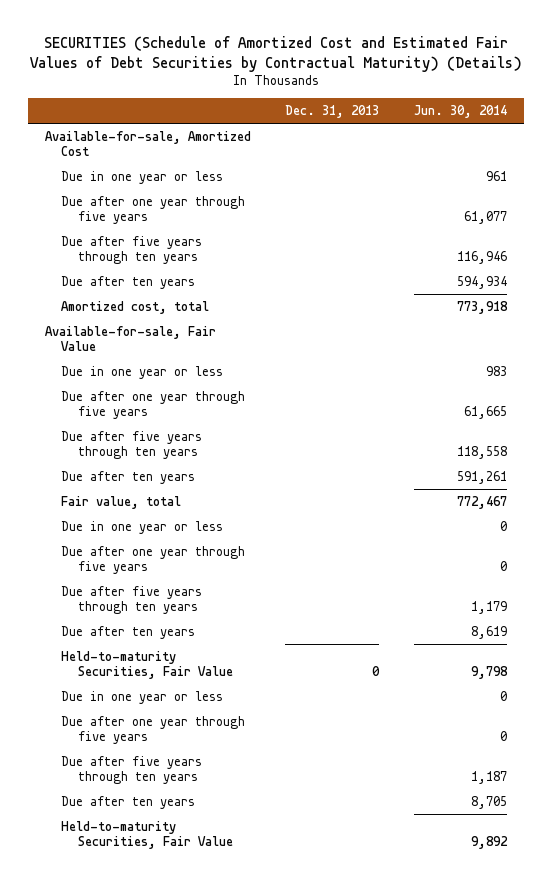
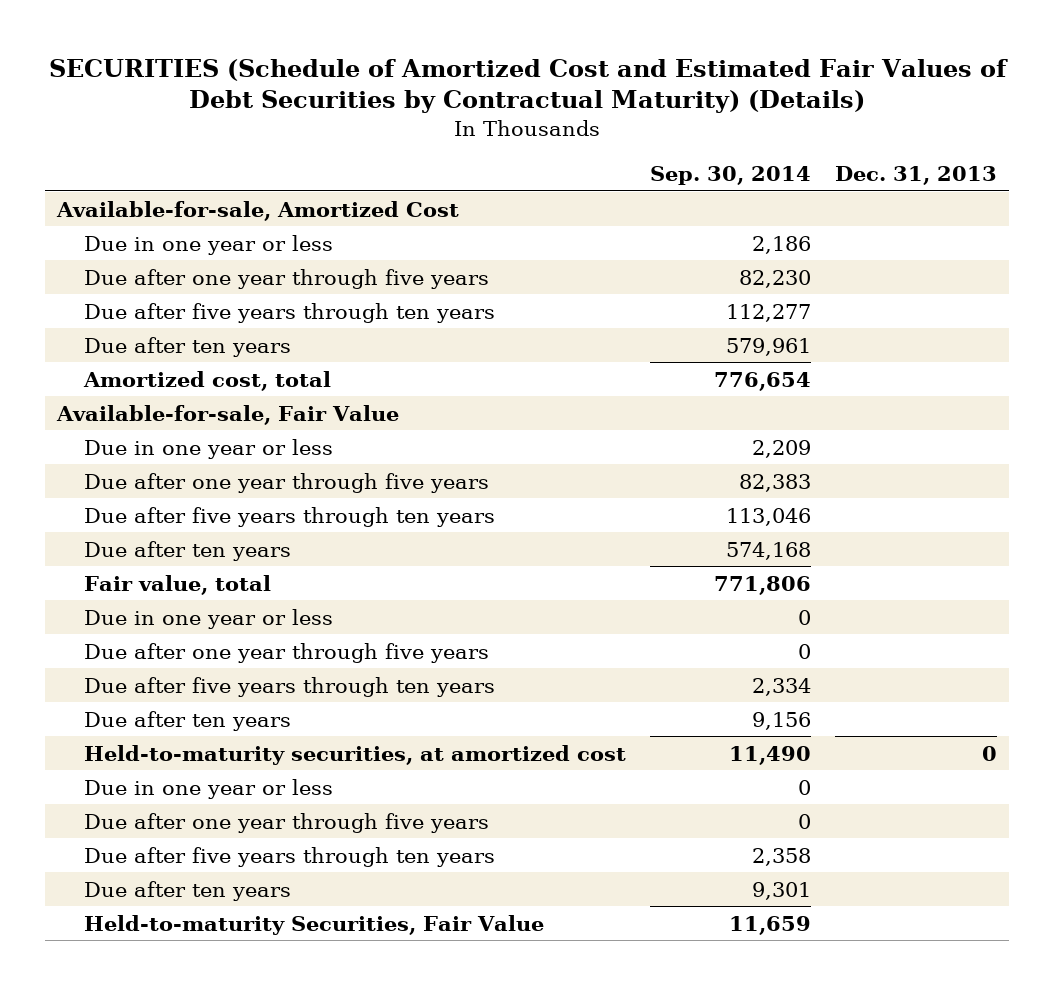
[413,105,507,119] Jun. 30, 2014 -> none
none -> [649,166,811,186] Sep. 30, 2014
[61,650,233,680] Held-to-maturity Securities, Fair Value -> [83,744,626,765] Held-to-maturity securities, at amortized cost

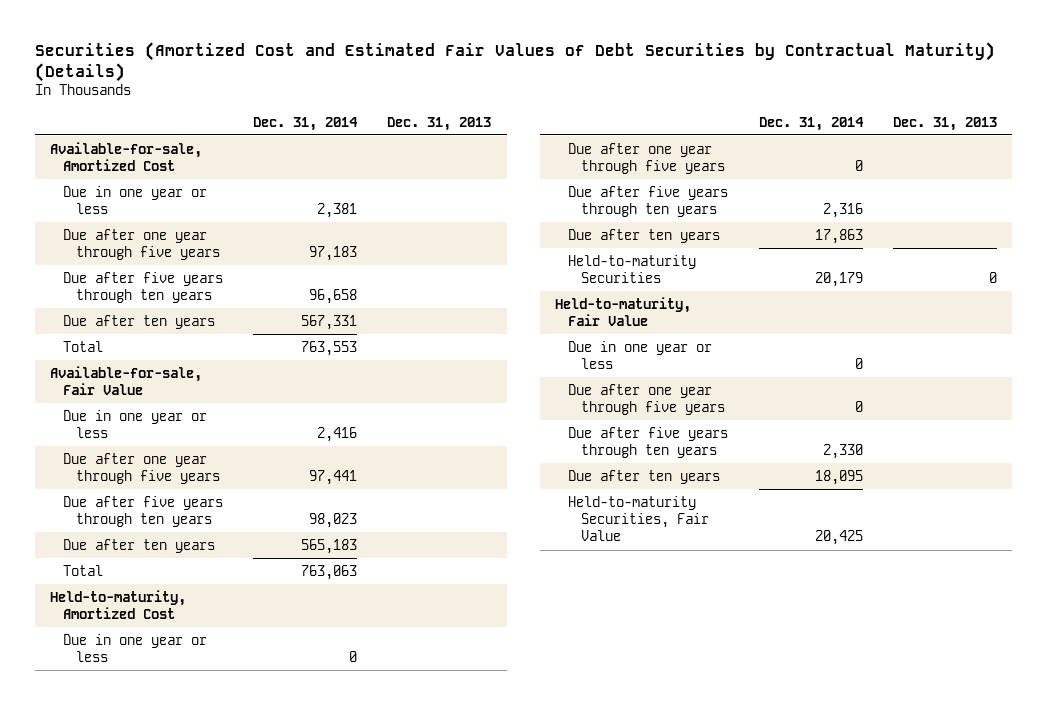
[49,58,1009,114] SECURITIES (Schedule of Amortized Cost and Estimated Fair Values of Debt Securities by Contractual Maturity) (Details) -> [35,42,996,83] Securities (Amortized Cost and Estimated Fair Values of Debt Securities by Contractual Maturity) (Details)
[649,166,811,186] Sep. 30, 2014 -> none
none -> [253,116,359,131] Dec. 31, 2014
[82,370,331,391] Amortized cost, total -> [63,340,104,352] Total
[83,574,271,595] Fair value, total -> [63,564,104,576] Total
none -> [50,589,187,620] Held-to-maturity, Amortized Cost
[83,744,626,765] Held-to-maturity securities, at amortized cost -> [568,254,697,284] Held-to-maturity Securities
none -> [555,296,692,327] Held-to-maturity, Fair Value

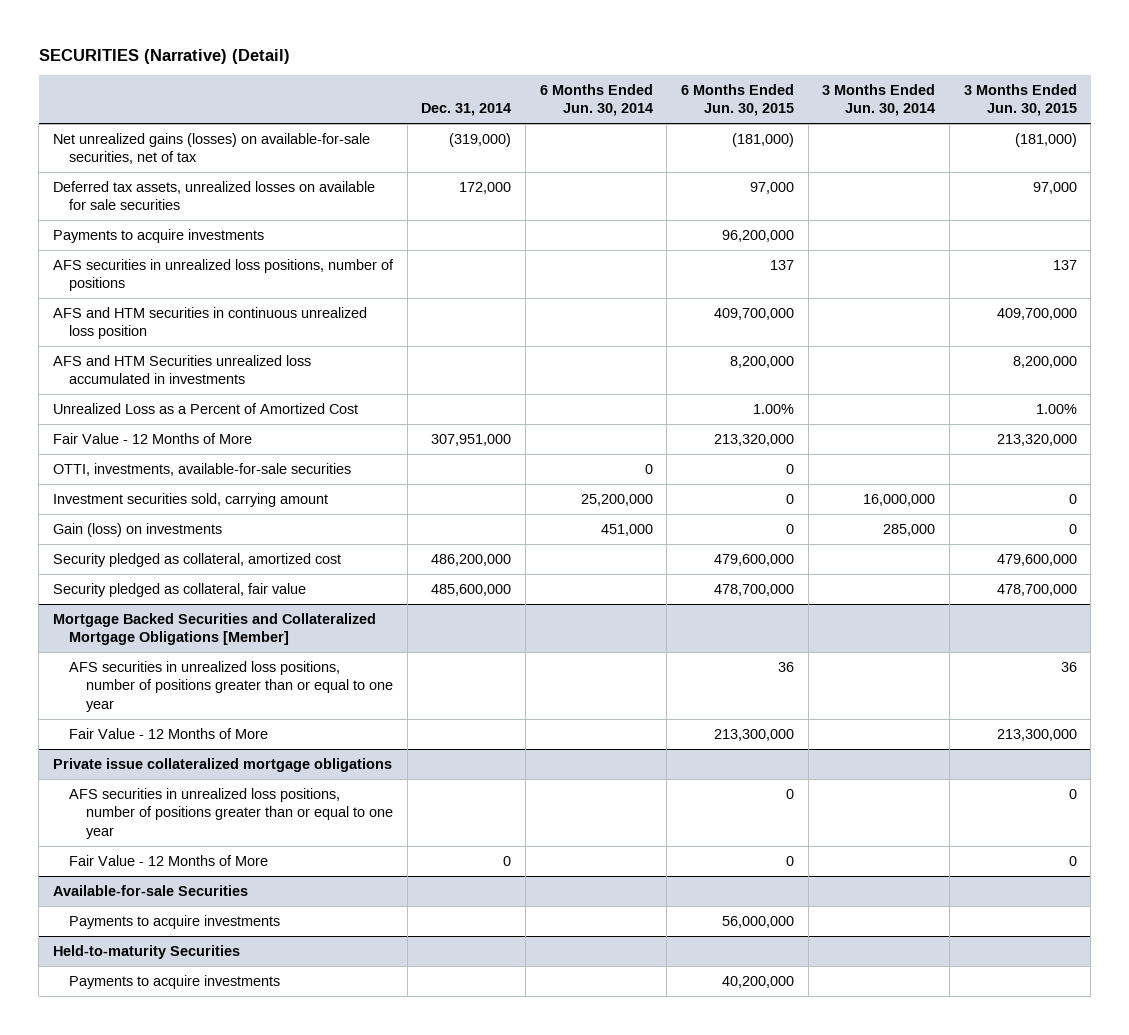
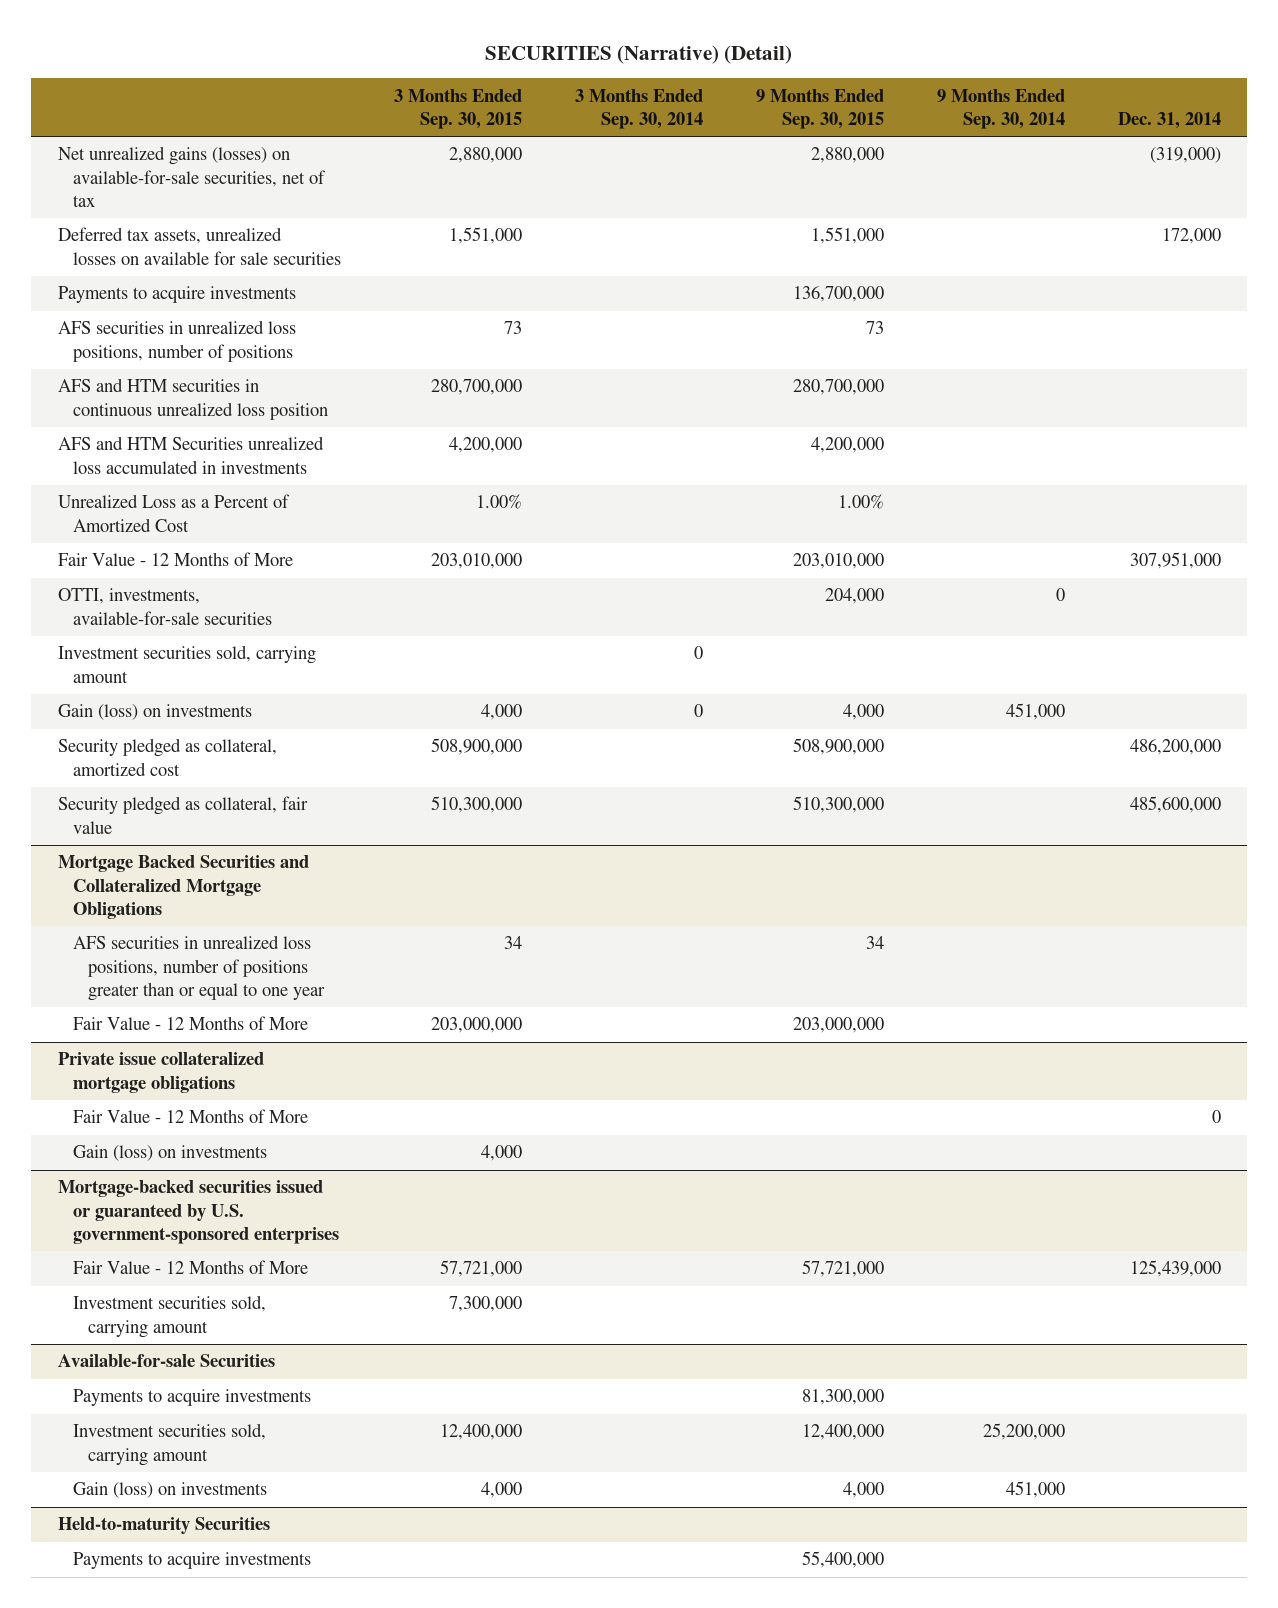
[539,83,653,117] 6 Months Ended Jun. 30, 2014 -> none
[681,83,795,117] 6 Months Ended Jun. 30, 2015 -> none
[822,83,936,117] 3 Months Ended Jun. 30, 2014 -> none
[963,83,1077,117] 3 Months Ended Jun. 30, 2015 -> none
none -> [393,88,522,129] 3 Months Ended Sep. 30, 2015
none -> [574,88,703,129] 3 Months Ended Sep. 30, 2014
none -> [755,88,884,129] 9 Months Ended Sep. 30, 2015
none -> [936,88,1065,129] 9 Months Ended Sep. 30, 2014
[52,612,376,646] Mortgage Backed Securities and Collateralized Mortgage Obligations [Member] -> [57,855,309,919] Mortgage Backed Securities and Collateralized Mortgage Obligations
[69,787,394,839] AFS securities in unrealized loss positions, number of positions greater than or equal to one year -> none
none -> [72,1145,267,1162] Gain (loss) on investments
none -> [57,1180,339,1244] Mortgage-backed securities issued or guaranteed by U.S. government-sponsored enterprises
none -> [72,1260,308,1275] Fair Value - 12 Months of More
none -> [72,1295,266,1338] Investment securities sold, carrying amount
none -> [72,1423,266,1466] Investment securities sold, carrying amount
none -> [72,1482,267,1499] Gain (loss) on investments

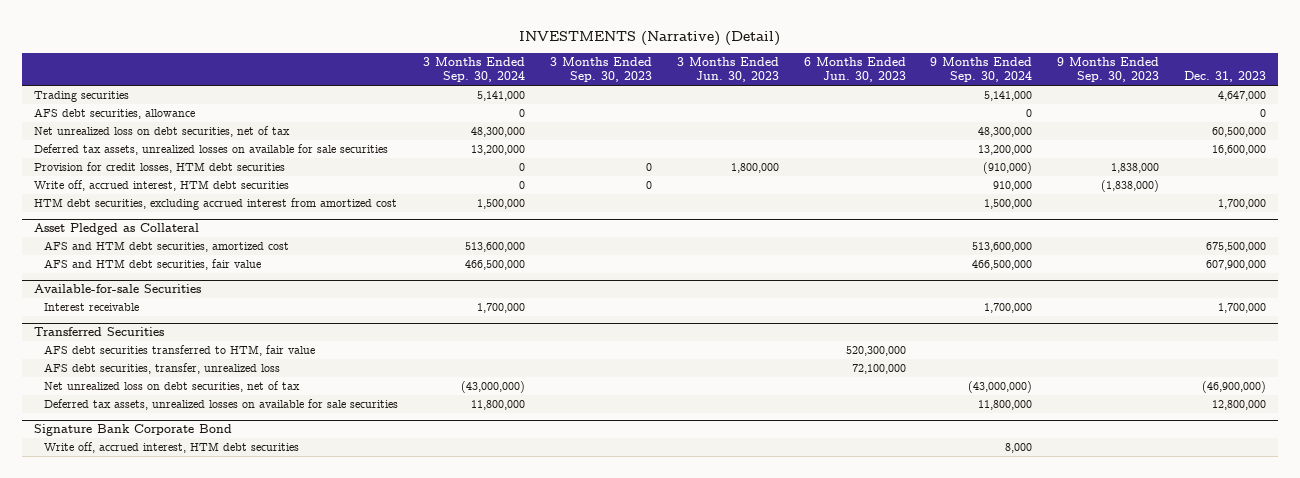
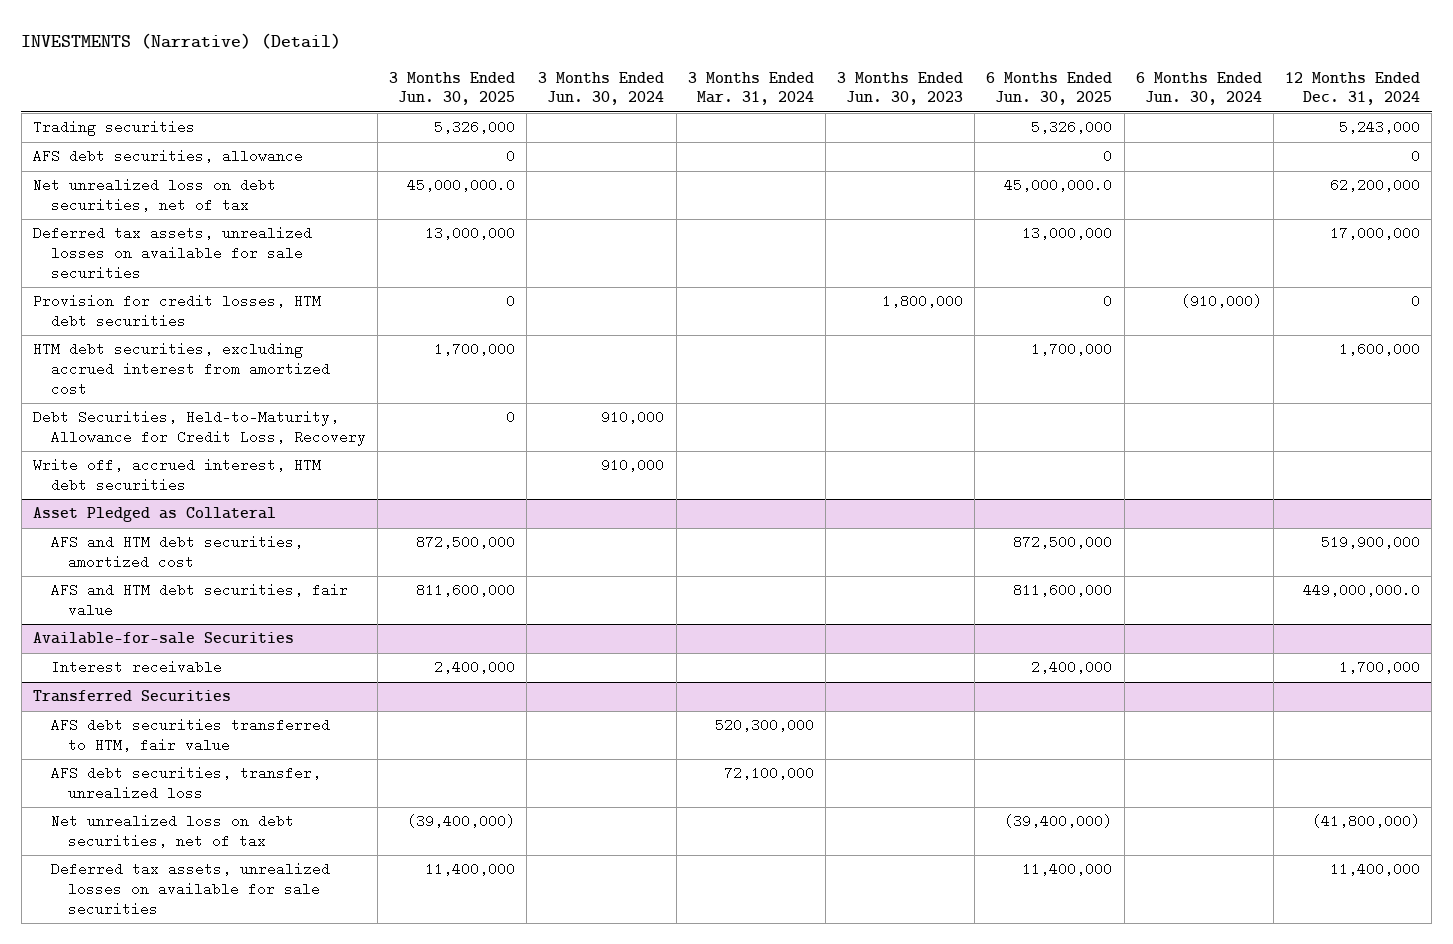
[423,57,526,83] 3 Months Ended Sep. 30, 2024 -> none
[550,57,653,83] 3 Months Ended Sep. 30, 2023 -> none
[803,57,906,83] 6 Months Ended Jun. 30, 2023 -> none
[930,57,1033,83] 9 Months Ended Sep. 30, 2024 -> none
[1057,57,1160,83] 9 Months Ended Sep. 30, 2023 -> none
[1183,71,1266,83] Dec. 31, 2023 -> none
none -> [389,71,516,106] 3 Months Ended Jun. 30, 2025
none -> [538,71,665,106] 3 Months Ended Jun. 30, 2024
none -> [687,71,814,106] 3 Months Ended Mar. 31, 2024
none -> [986,71,1113,106] 6 Months Ended Jun. 30, 2025
none -> [1135,71,1262,106] 6 Months Ended Jun. 30, 2024
none -> [1285,71,1421,106] 12 Months Ended Dec. 31, 2024
none -> [33,410,366,446] Debt Securities, Held-to-Maturity, Allowance for Credit Loss, Recovery
[34,180,290,192] Write off, accrued interest, HTM debt securities -> [33,458,322,492] Write off, accrued interest, HTM debt securities
[34,424,233,437] Signature Bank Corporate Bond -> none
[44,442,300,454] Write off, accrued interest, HTM debt securities -> none

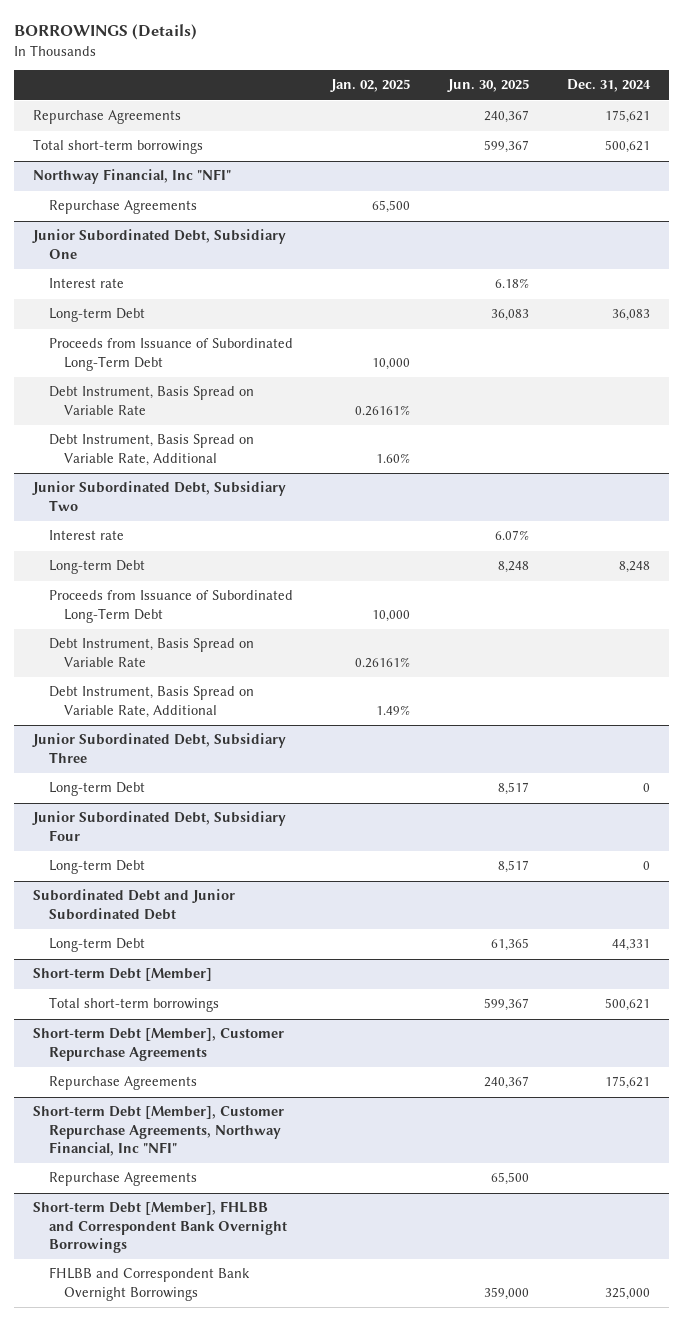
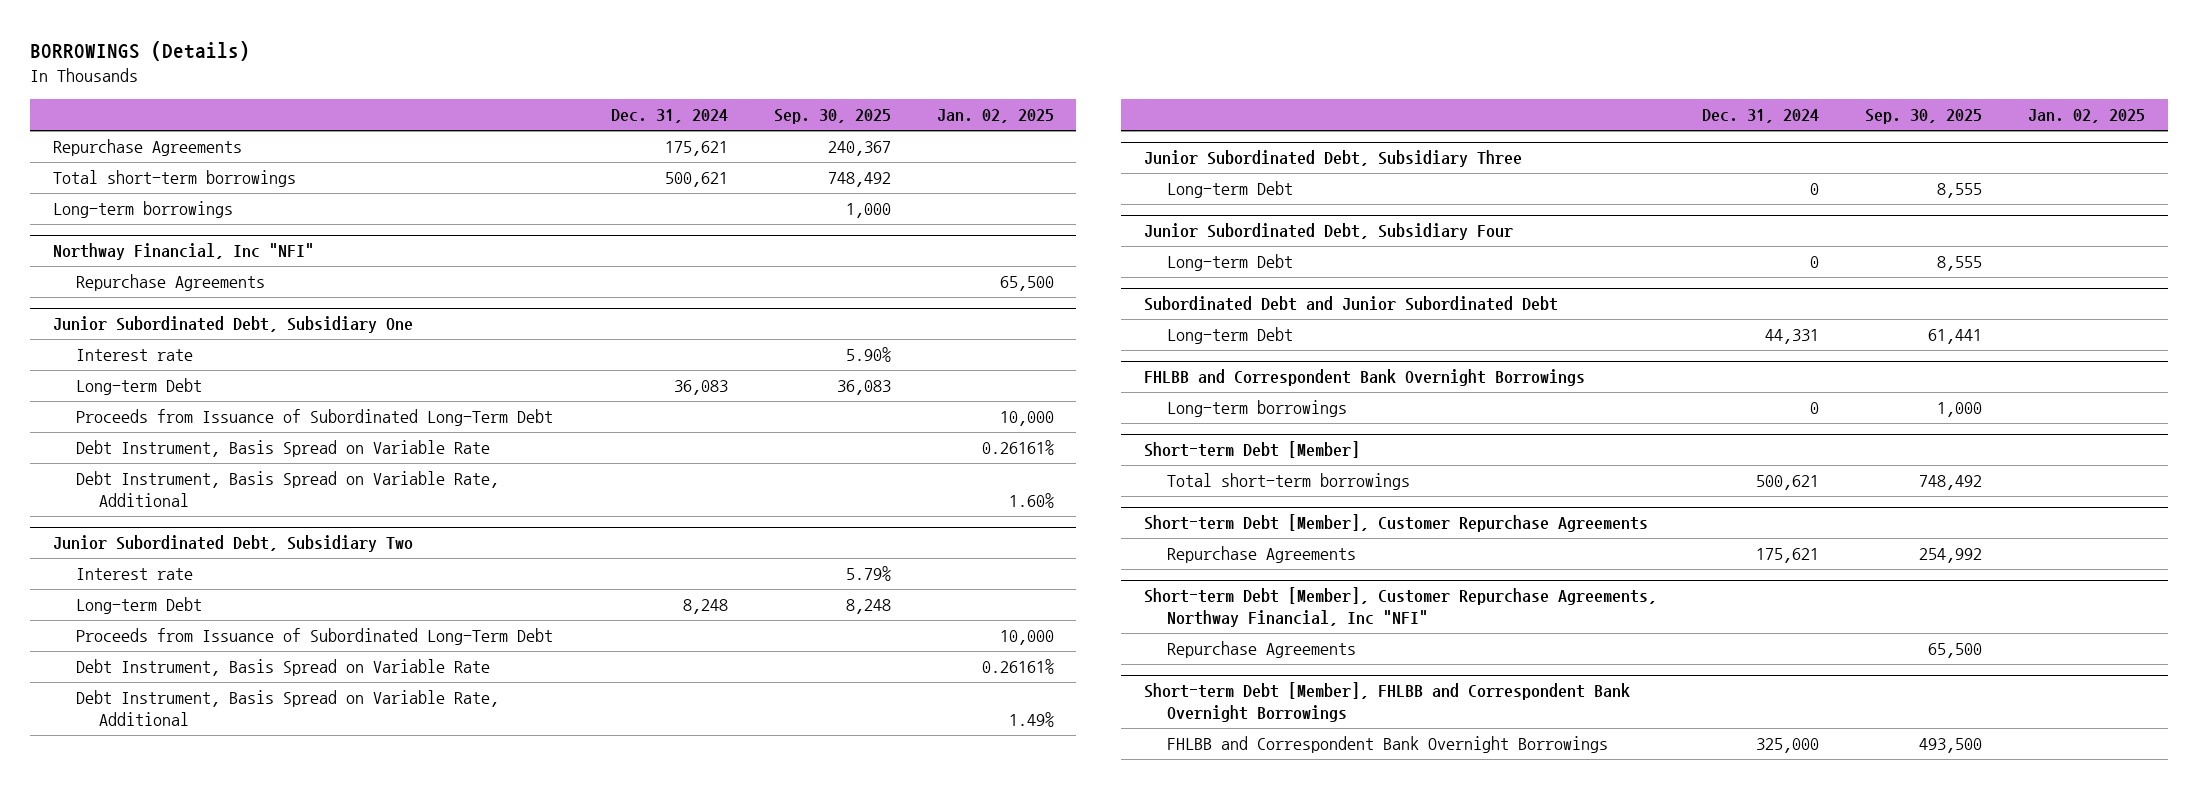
[447,79,530,93] Jun. 30, 2025 -> none
none -> [773,109,891,125] Sep. 30, 2025
none -> [52,201,233,219] Long-term borrowings
none -> [1143,369,1585,387] FHLBB and Correspondent Bank Overnight Borrowings
none -> [1166,400,1347,418] Long-term borrowings

